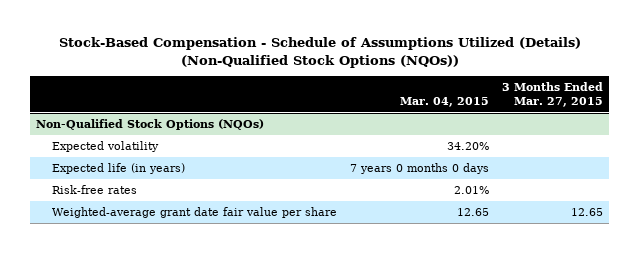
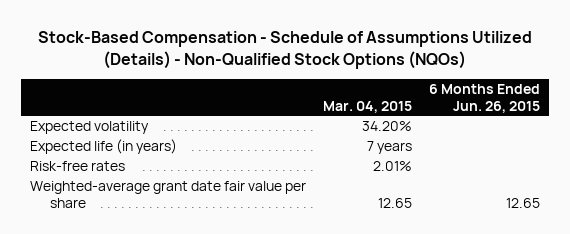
[58,37,581,68] Stock-Based Compensation - Schedule of Assumptions Utilized (Details) (Non-Qualified Stock Options (NQOs)) -> [38,30,533,69] Stock-Based Compensation - Schedule of Assumptions Utilized (Details) - Non-Qualified Stock Options (NQOs)
[501,81,603,108] 3 Months Ended Mar. 27, 2015 -> none
none -> [429,83,541,113] 6 Months Ended Jun. 26, 2015
[36,118,265,130] Non-Qualified Stock Options (NQOs) -> none
[349,162,489,174] 7 years 0 months 0 days -> [367,141,413,155] 7 years

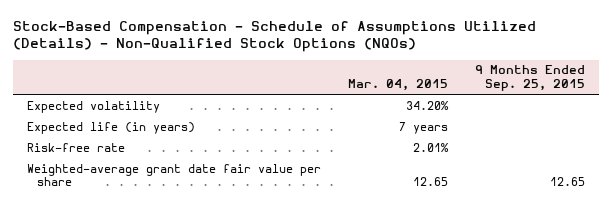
[429,83,541,113] 6 Months Ended Jun. 26, 2015 -> none
none -> [475,65,586,91] 9 Months Ended Sep. 25, 2015
[29,161,125,172] Risk-free rates -> [26,142,125,152] Risk-free rate

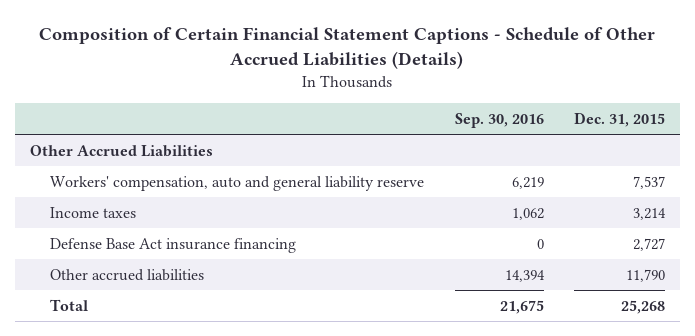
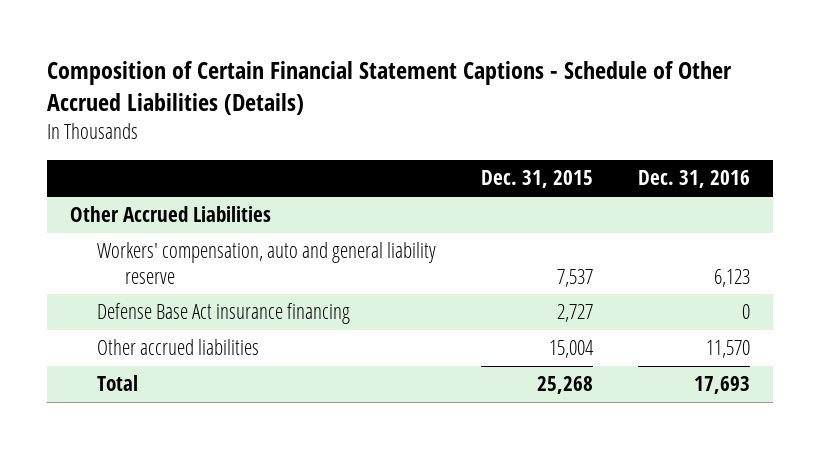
[454,112,544,128] Sep. 30, 2016 -> none
none -> [638,170,751,189] Dec. 31, 2016
[50,206,137,218] Income taxes -> none
[625,268,665,282] 11,790 -> [549,340,595,359] 15,004

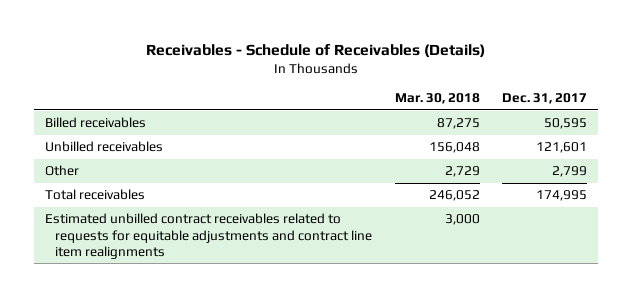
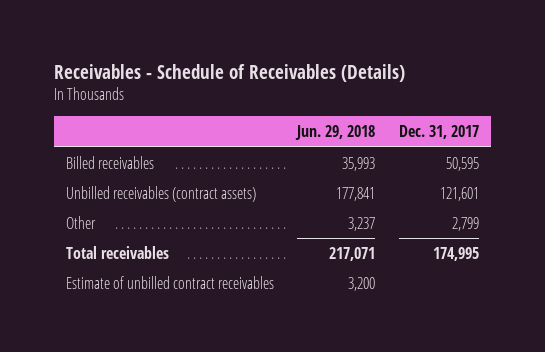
[394,93,480,105] Mar. 30, 2018 -> none
none -> [295,125,376,141] Jun. 29, 2018
[44,141,163,153] Unbilled receivables -> [65,185,256,202] Unbilled receivables (contract assets)
[44,213,373,260] Estimated unbilled contract receivables related to requests for equitable adjustments and contract line item realignments -> none
none -> [65,275,274,289] Estimate of unbilled contract receivables

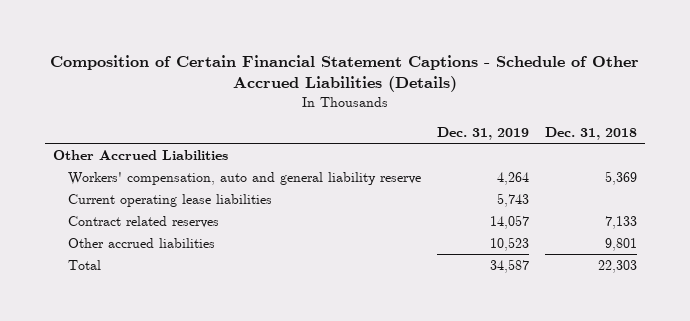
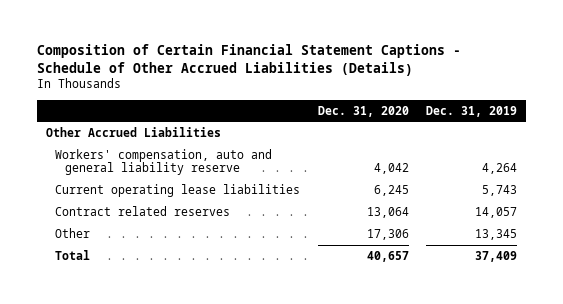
[544,126,637,140] Dec. 31, 2018 -> none
none -> [317,105,409,117] Dec. 31, 2020
[67,237,215,248] Other accrued liabilities -> [55,227,91,238] Other
[489,236,529,251] 10,523 -> [475,228,518,240] 13,345
[489,258,529,273] 34,587 -> [475,250,518,262] 37,409

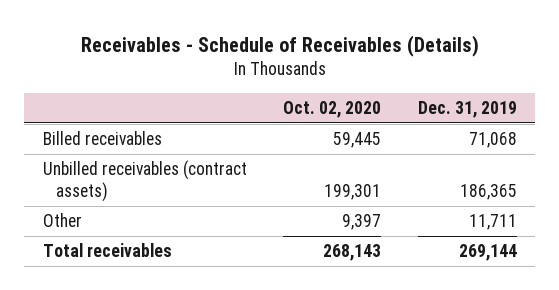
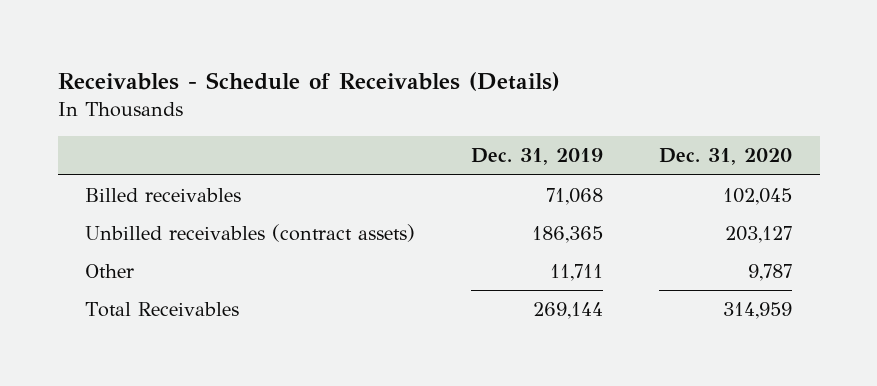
[283,100,382,118] Oct. 02, 2020 -> none
none -> [658,148,792,166] Dec. 31, 2020
[42,243,172,258] Total receivables -> [85,302,240,318] Total Receivables

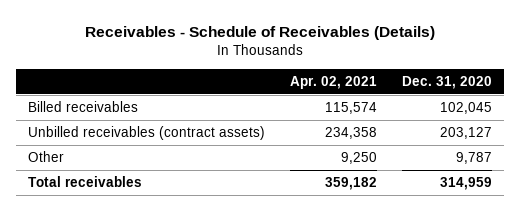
[471,148,604,166] Dec. 31, 2019 -> none
none -> [289,75,377,89] Apr. 02, 2021
[85,302,240,318] Total Receivables -> [27,176,142,188] Total receivables

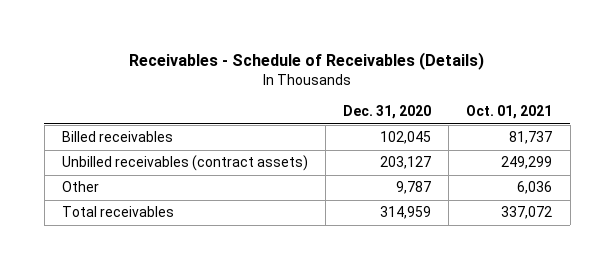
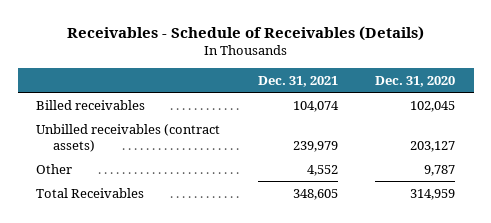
[466,105,553,120] Oct. 01, 2021 -> none
none -> [257,75,338,87] Dec. 31, 2021
[61,206,174,218] Total receivables -> [36,187,145,198] Total Receivables

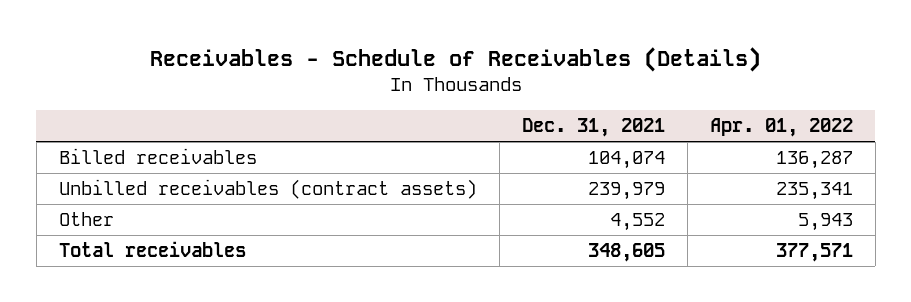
[375,75,456,87] Dec. 31, 2020 -> none
none -> [709,118,853,138] Apr. 01, 2022
[36,187,145,198] Total Receivables -> [58,241,246,258] Total receivables

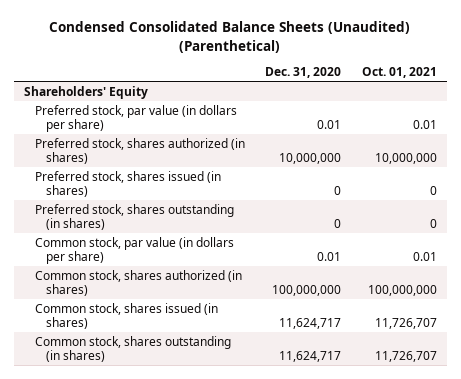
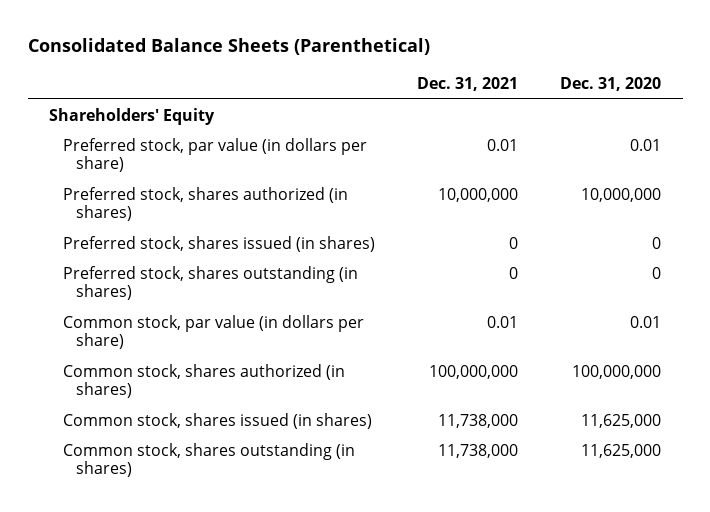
[49,21,411,53] Condensed Consolidated Balance Sheets (Unaudited) (Parenthetical) -> [27,38,430,56] Consolidated Balance Sheets (Parenthetical)
[361,67,437,79] Oct. 01, 2021 -> none
none -> [416,77,518,92] Dec. 31, 2021
[279,317,342,329] 11,624,717 -> [581,413,662,428] 11,625,000
[279,350,342,362] 11,624,717 -> [581,443,662,458] 11,625,000

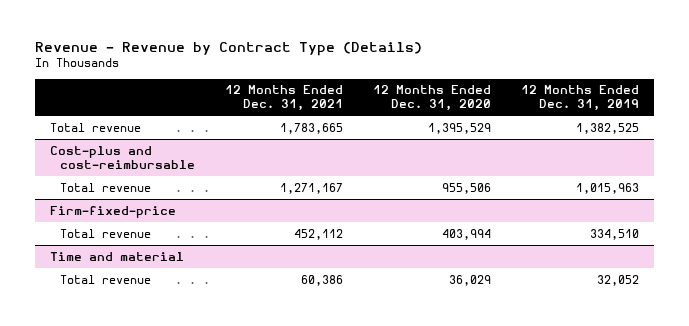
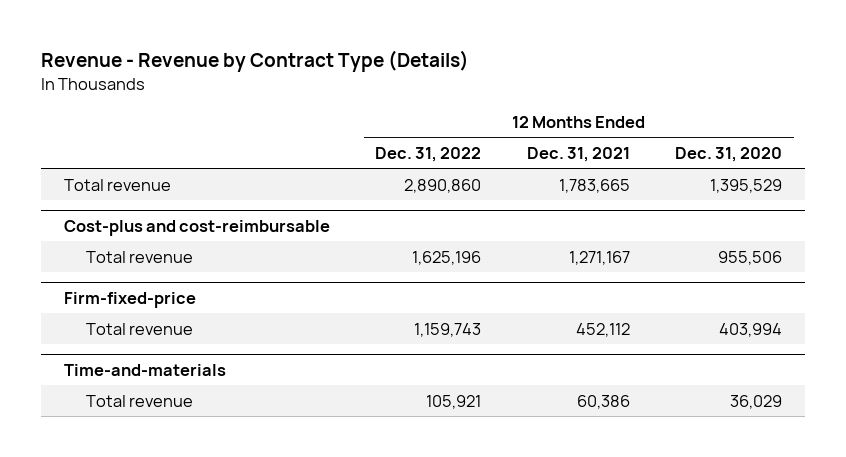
[521,85,640,112] 12 Months Ended Dec. 31, 2019 -> none
none -> [375,146,482,162] Dec. 31, 2022
[49,251,184,261] Time and material -> [63,364,226,377] Time-and-materials

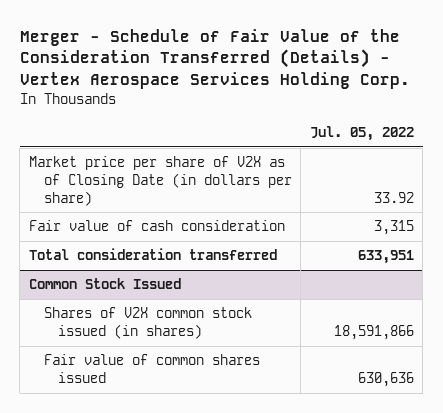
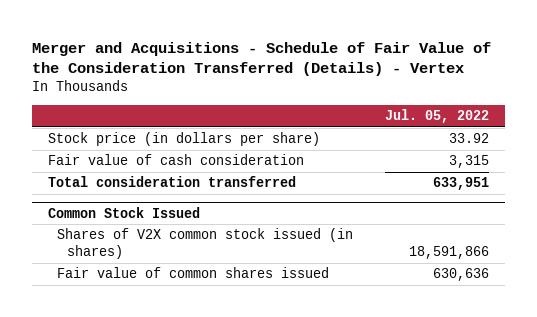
[19,28,410,90] Merger - Schedule of Fair Value of the Consideration Transferred (Details) - Vertex Aerospace Services Holding Corp. -> [31,41,491,77] Merger and Acquisitions - Schedule of Fair Value of the Consideration Transferred (Details) - Vertex
[28,156,292,206] Market price per share of V2X as of Closing Date (in dollars per share) -> [47,132,320,147] Stock price (in dollars per share)

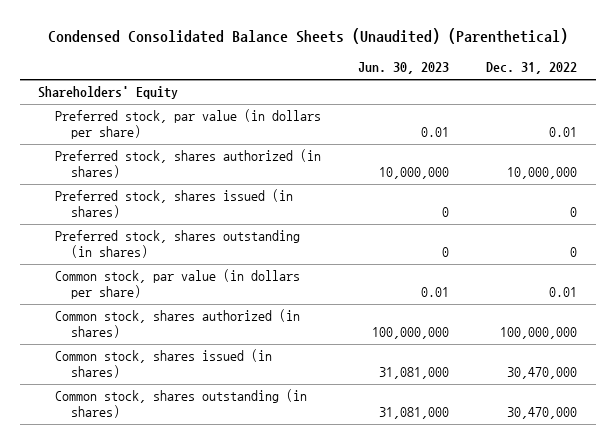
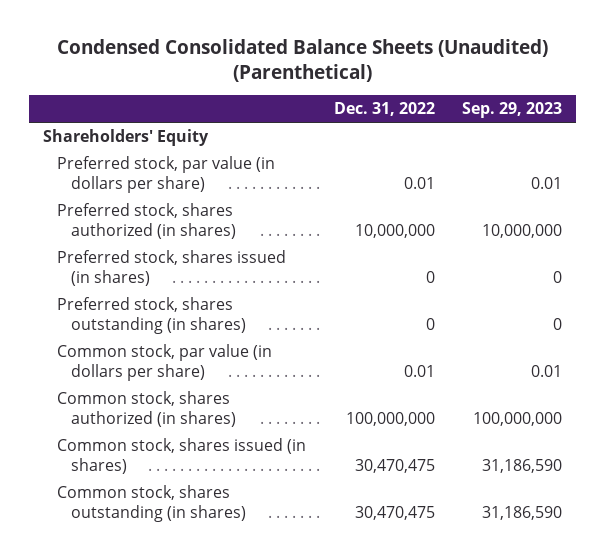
[357,62,449,75] Jun. 30, 2023 -> none
none -> [462,102,563,119] Sep. 29, 2023
[506,367,577,380] 30,470,000 -> [354,459,435,474] 30,470,475
[506,407,577,420] 30,470,000 -> [354,506,435,521] 30,470,475

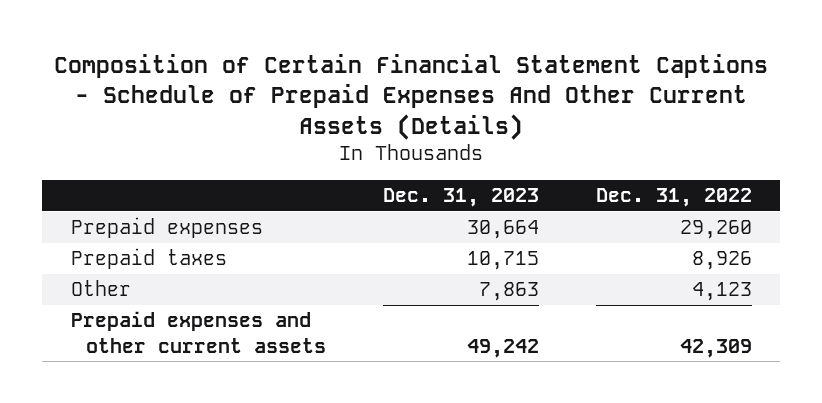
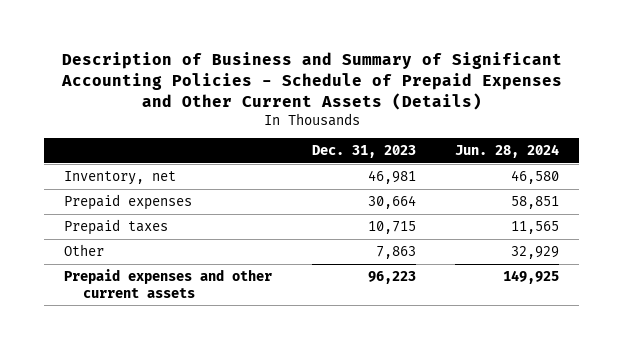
[54,53,769,140] Composition of Certain Financial Statement Captions - Schedule of Prepaid Expenses And Other Current Assets (Details) -> [60,51,562,110] Description of Business and Summary of Significant Accounting Policies - Schedule of Prepaid Expenses and Other Current Assets (Details)
[595,188,752,208] Dec. 31, 2022 -> none
none -> [455,144,560,159] Jun. 28, 2024
none -> [63,171,176,186] Inventory, net
[466,338,539,358] 49,242 -> [367,271,416,285] 96,223

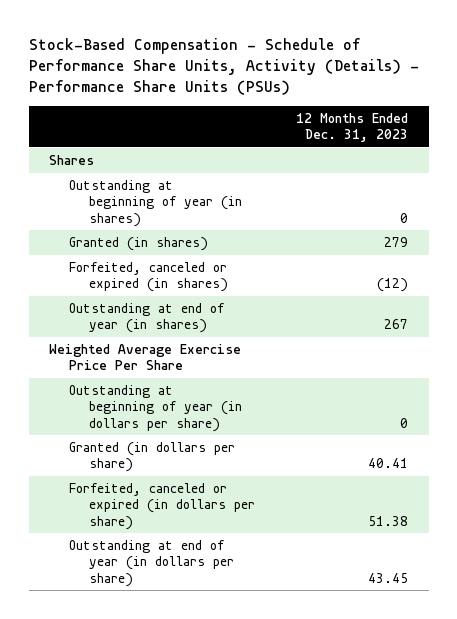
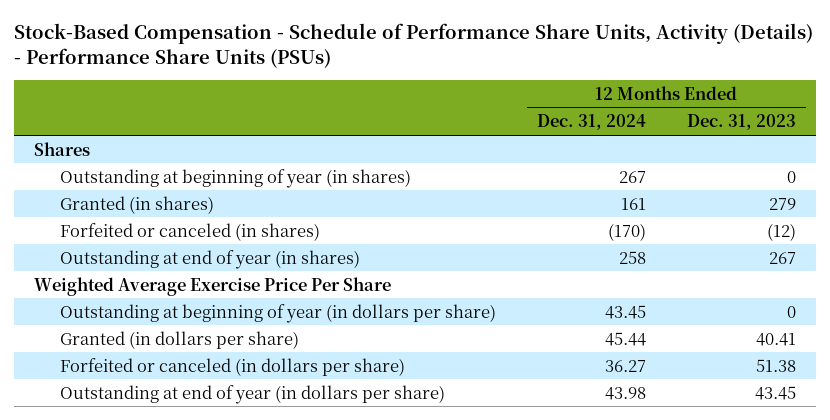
none -> [536,114,646,131] Dec. 31, 2024
[69,262,229,293] Forfeited, canceled or expired (in shares) -> [60,222,321,241] Forfeited or canceled (in shares)
[69,483,256,530] Forfeited, canceled or expired (in dollars per share) -> [60,357,406,376] Forfeited or canceled (in dollars per share)

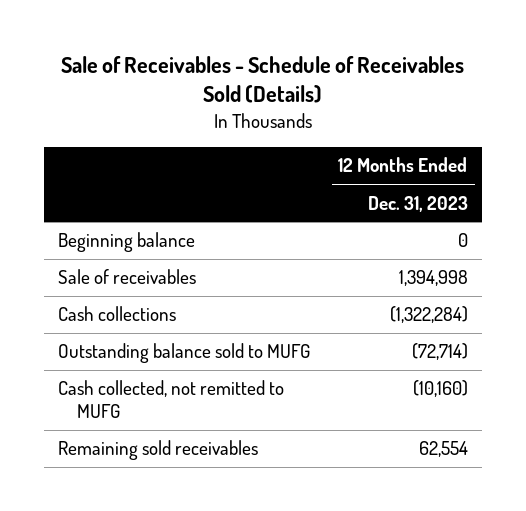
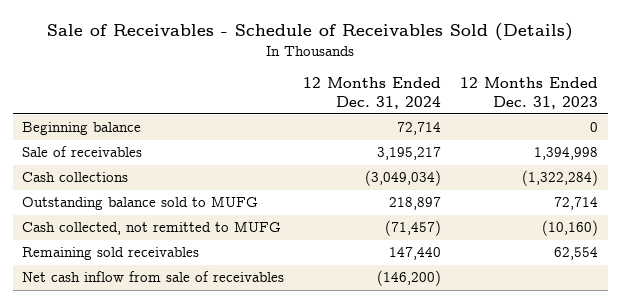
none -> [303,77,442,109] 12 Months Ended Dec. 31, 2024
[411,343,468,361] (72,714) -> [554,197,599,211] 72,714
none -> [22,271,285,283] Net cash inflow from sale of receivables

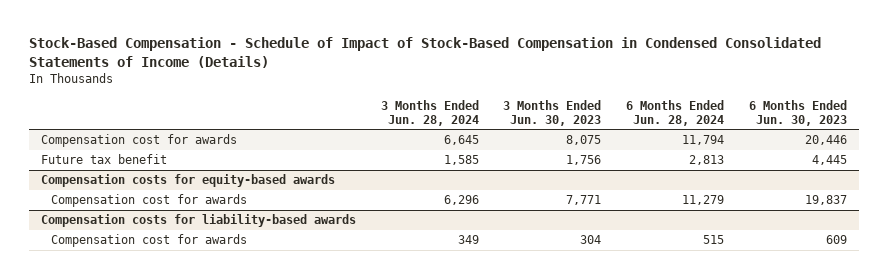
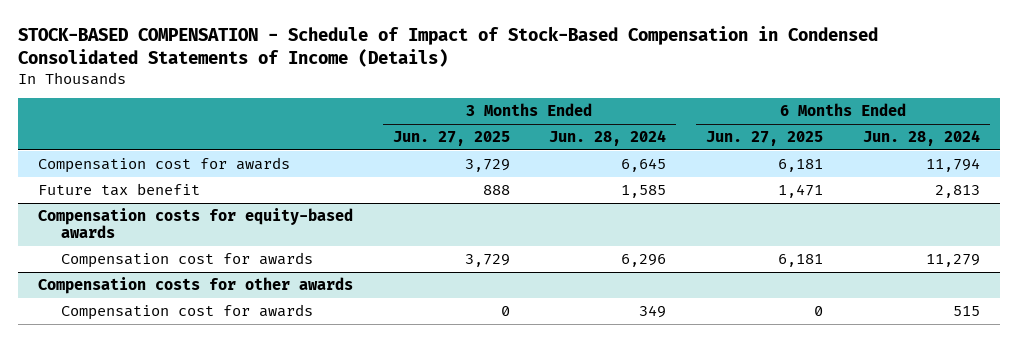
[28,36,821,68] Stock-Based Compensation - Schedule of Impact of Stock-Based Compensation in Condensed Consolidated Statements of Income (Details) -> [17,25,878,67] STOCK-BASED COMPENSATION - Schedule of Impact of Stock-Based Compensation in Condensed Consolidated Statements of Income (Details)
[503,99,602,127] 3 Months Ended Jun. 30, 2023 -> none
[748,99,847,127] 6 Months Ended Jun. 30, 2023 -> none
none -> [392,131,510,147] Jun. 27, 2025
none -> [706,131,824,147] Jun. 27, 2025
[41,214,357,228] Compensation costs for liability-based awards -> [37,277,353,295] Compensation costs for other awards

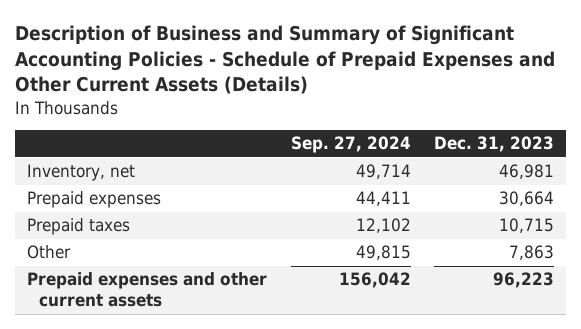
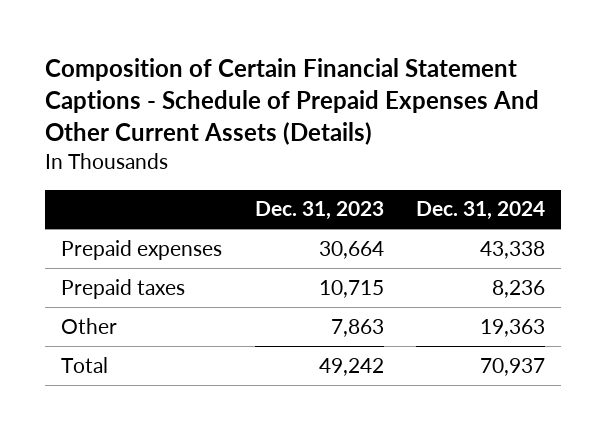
[14,25,555,95] Description of Business and Summary of Significant Accounting Policies - Schedule of Prepaid Expenses and Other Current Assets (Details) -> [44,57,539,146] Composition of Certain Financial Statement Captions - Schedule of Prepaid Expenses And Other Current Assets (Details)
[290,136,411,154] Sep. 27, 2024 -> none
none -> [416,201,546,221] Dec. 31, 2024
[26,164,135,182] Inventory, net -> none
[26,272,267,308] Prepaid expenses and other current assets -> none
none -> [61,356,109,373] Total

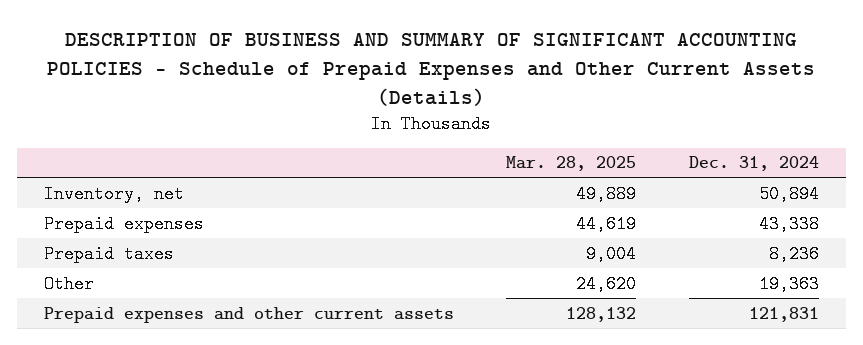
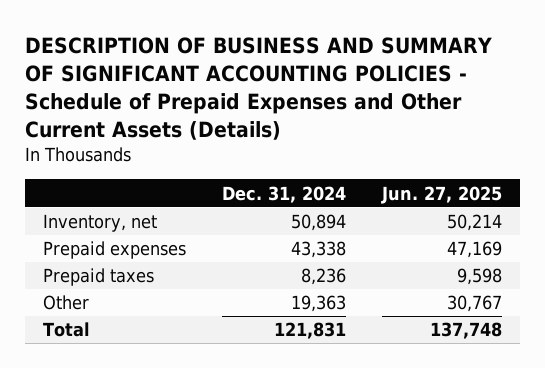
[506,156,637,172] Mar. 28, 2025 -> none
none -> [380,185,502,204] Jun. 27, 2025
[43,306,454,323] Prepaid expenses and other current assets -> [42,322,90,338] Total

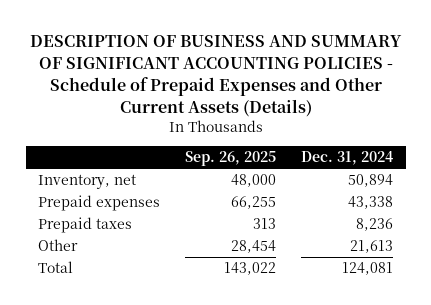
[380,185,502,204] Jun. 27, 2025 -> none
none -> [185,151,277,167] Sep. 26, 2025
[290,295,346,313] 19,363 -> [350,240,394,254] 21,613
[273,322,346,340] 121,831 -> [342,262,394,276] 124,081

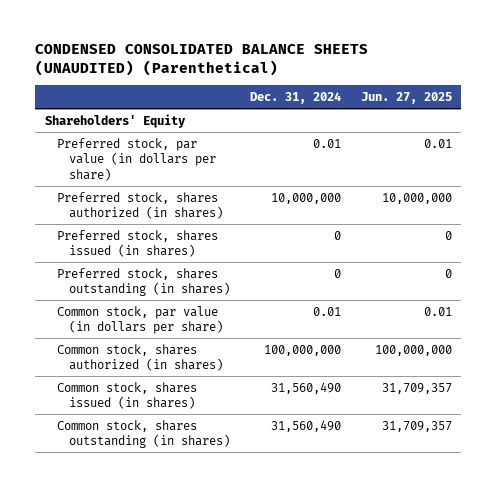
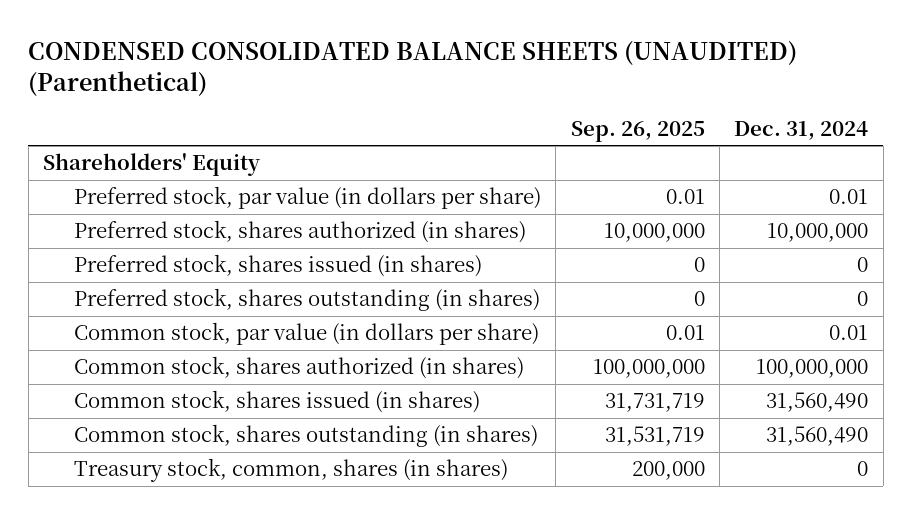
[360,92,452,105] Jun. 27, 2025 -> none
none -> [570,120,705,142] Sep. 26, 2025
none -> [73,458,508,483] Treasury stock, common, shares (in shares)

